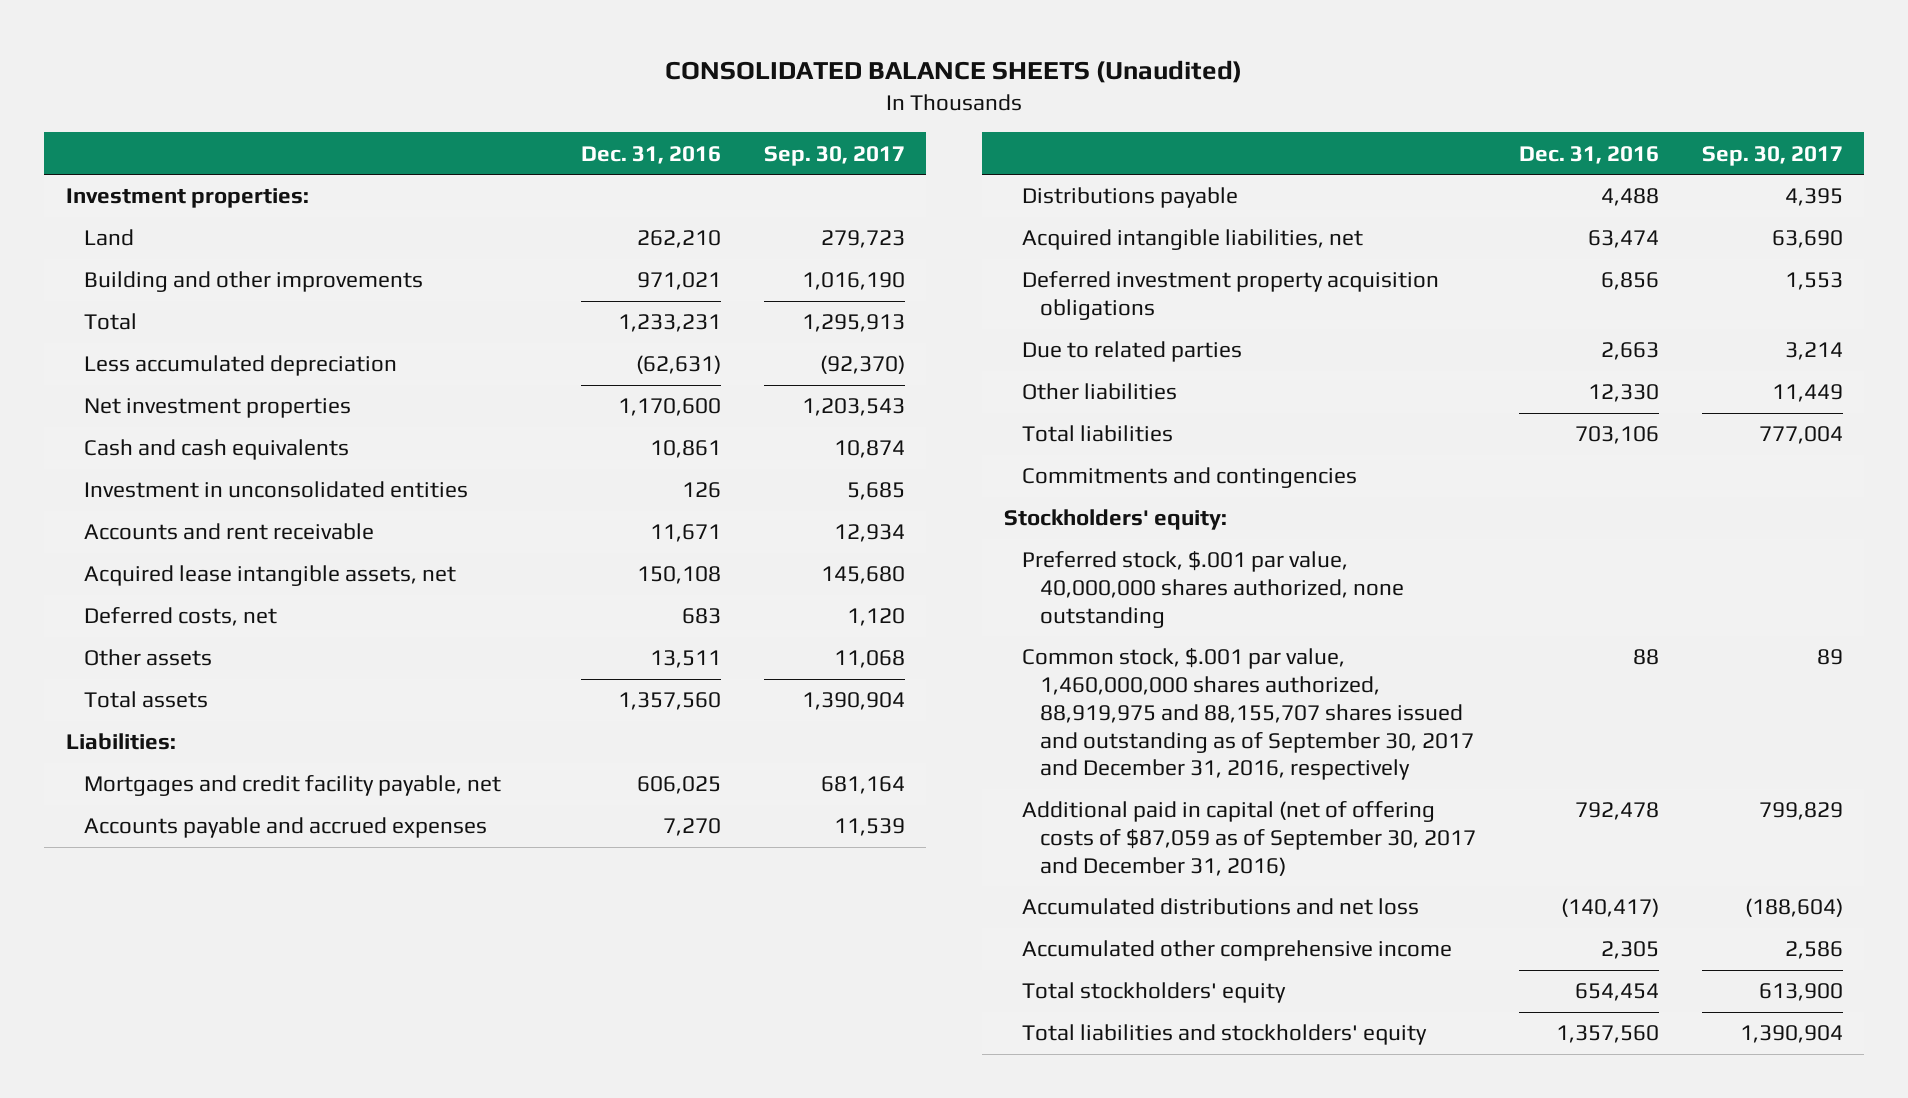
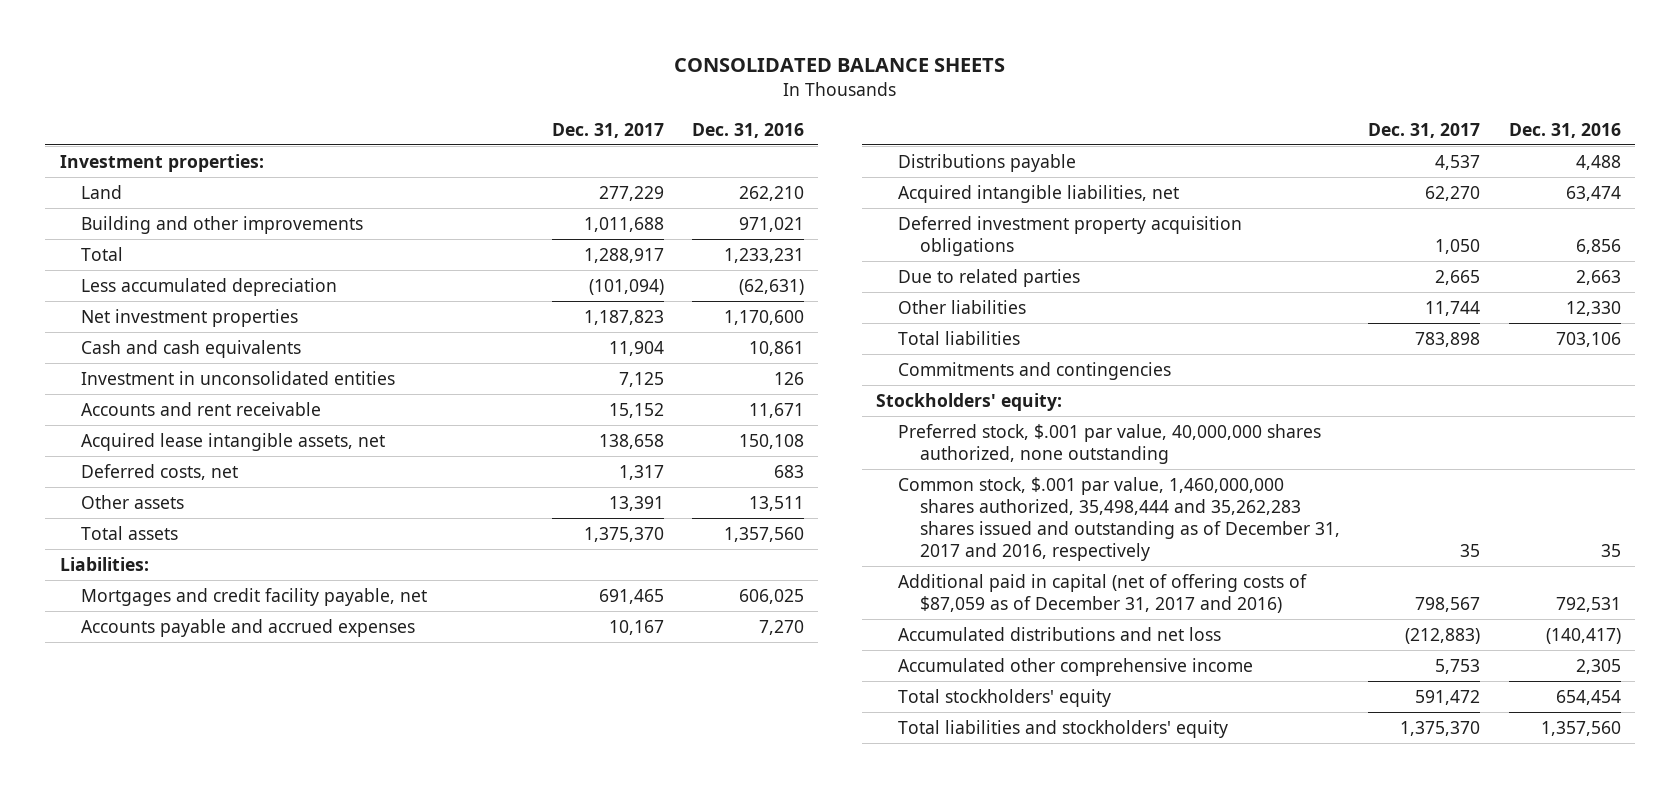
[665,60,1243,84] CONSOLIDATED BALANCE SHEETS (Unaudited) -> [674,58,1006,73] CONSOLIDATED BALANCE SHEETS
[763,145,905,166] Sep. 30, 2017 -> none
none -> [551,122,664,138] Dec. 31, 2017
[1022,648,1475,781] Common stock, $.001 par value, 1,460,000,000 shares authorized, 88,919,975 and 88,155,707 shares issued and outstanding as of September 30, 2017 and December 31, 2016, respectively -> [898,476,1341,561] Common stock, $.001 par value, 1,460,000,000 shares authorized, 35,498,444 and 35,262,283 shares issued and outstanding as of December 31, 2017 and 2016, respectively
[1633,649,1660,666] 88 -> [1600,543,1621,557] 35
[1022,801,1477,876] Additional paid in capital (net of offering costs of $87,059 as of September 30, 2017 and December 31, 2016) -> [898,573,1308,613] Additional paid in capital (net of offering costs of $87,059 as of December 31, 2017 and 2016)
[1575,802,1660,821] 792,478 -> [1555,596,1621,612] 792,531

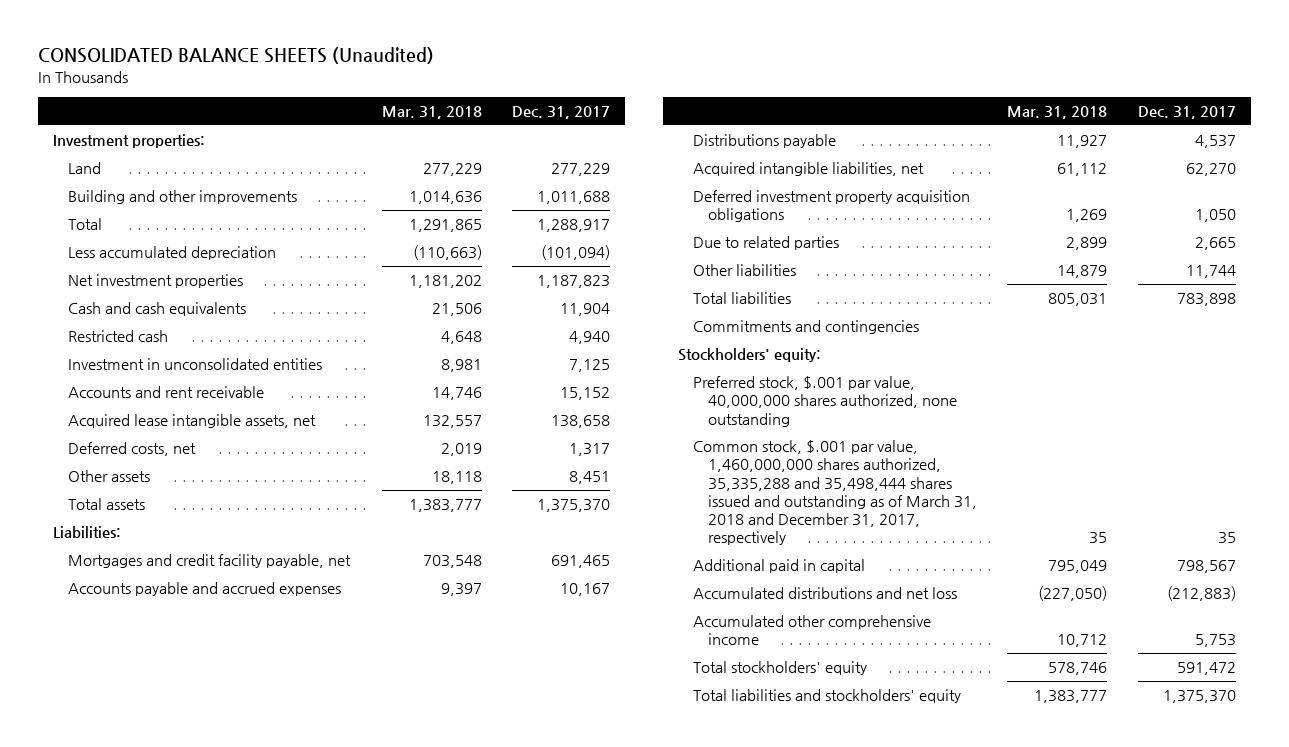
[674,58,1006,73] CONSOLIDATED BALANCE SHEETS -> [37,47,434,65] CONSOLIDATED BALANCE SHEETS (Unaudited)
[692,122,805,138] Dec. 31, 2016 -> none
none -> [382,106,483,120] Mar. 31, 2018
none -> [67,330,168,343] Restricted cash
[608,495,664,511] 13,391 -> [569,471,611,485] 8,451
[898,476,1341,561] Common stock, $.001 par value, 1,460,000,000 shares authorized, 35,498,444 and 35,262,283 shares issued and outstanding as of December 31, 2017 and 2016, respectively -> [693,440,978,546] Common stock, $.001 par value, 1,460,000,000 shares authorized, 35,335,288 and 35,498,444 shares issued and outstanding as of March 31, 2018 and December 31, 2017, respectively
[898,573,1308,613] Additional paid in capital (net of offering costs of $87,059 as of December 31, 2017 and 2016) -> [693,559,866,574] Additional paid in capital

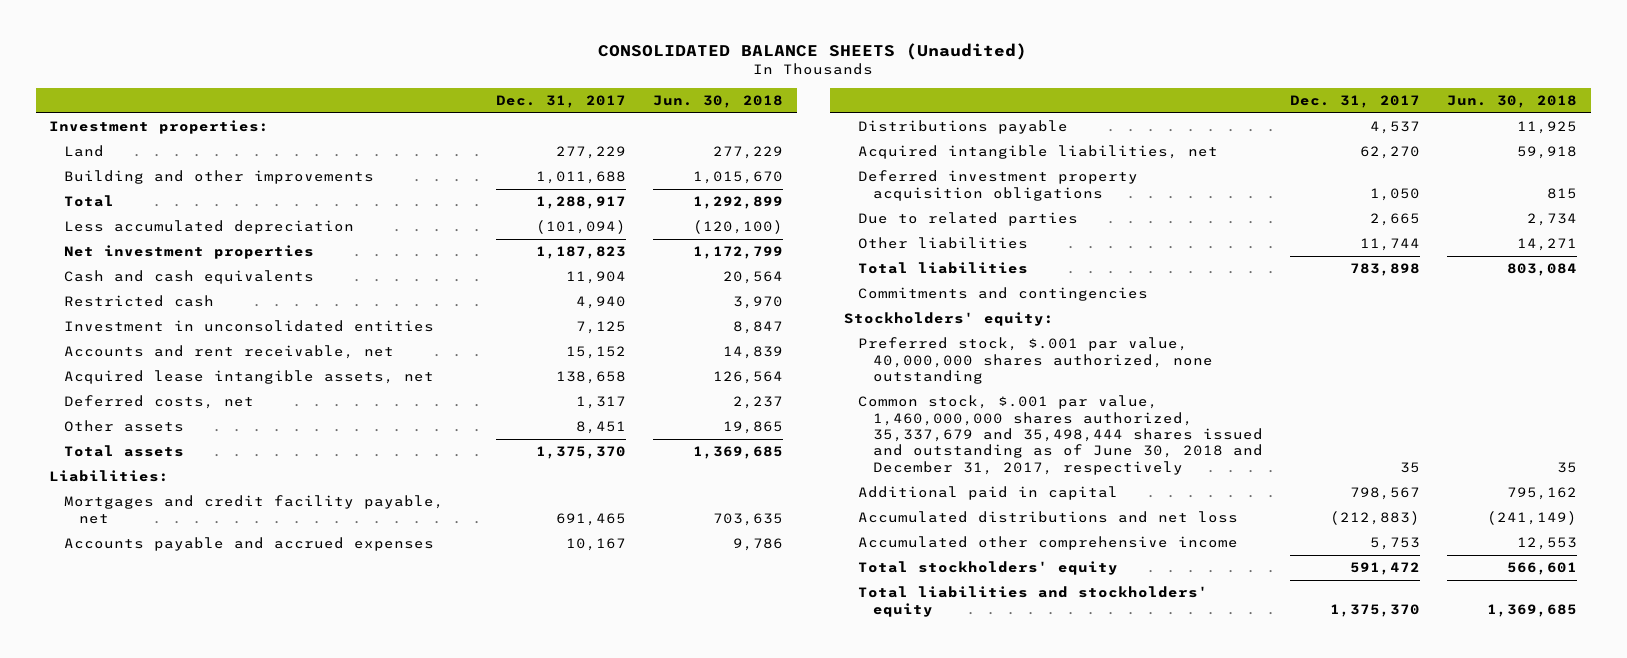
[382,106,483,120] Mar. 31, 2018 -> none
none -> [653,94,784,108] Jun. 30, 2018
[67,386,264,399] Accounts and rent receivable -> [63,345,394,360] Accounts and rent receivable, net
[693,440,978,546] Common stock, $.001 par value, 1,460,000,000 shares authorized, 35,335,288 and 35,498,444 shares issued and outstanding as of March 31, 2018 and December 31, 2017, respectively -> [858,395,1263,475] Common stock, $.001 par value, 1,460,000,000 shares authorized, 35,337,679 and 35,498,444 shares issued and outstanding as of June 30, 2018 and December 31, 2017, respectively

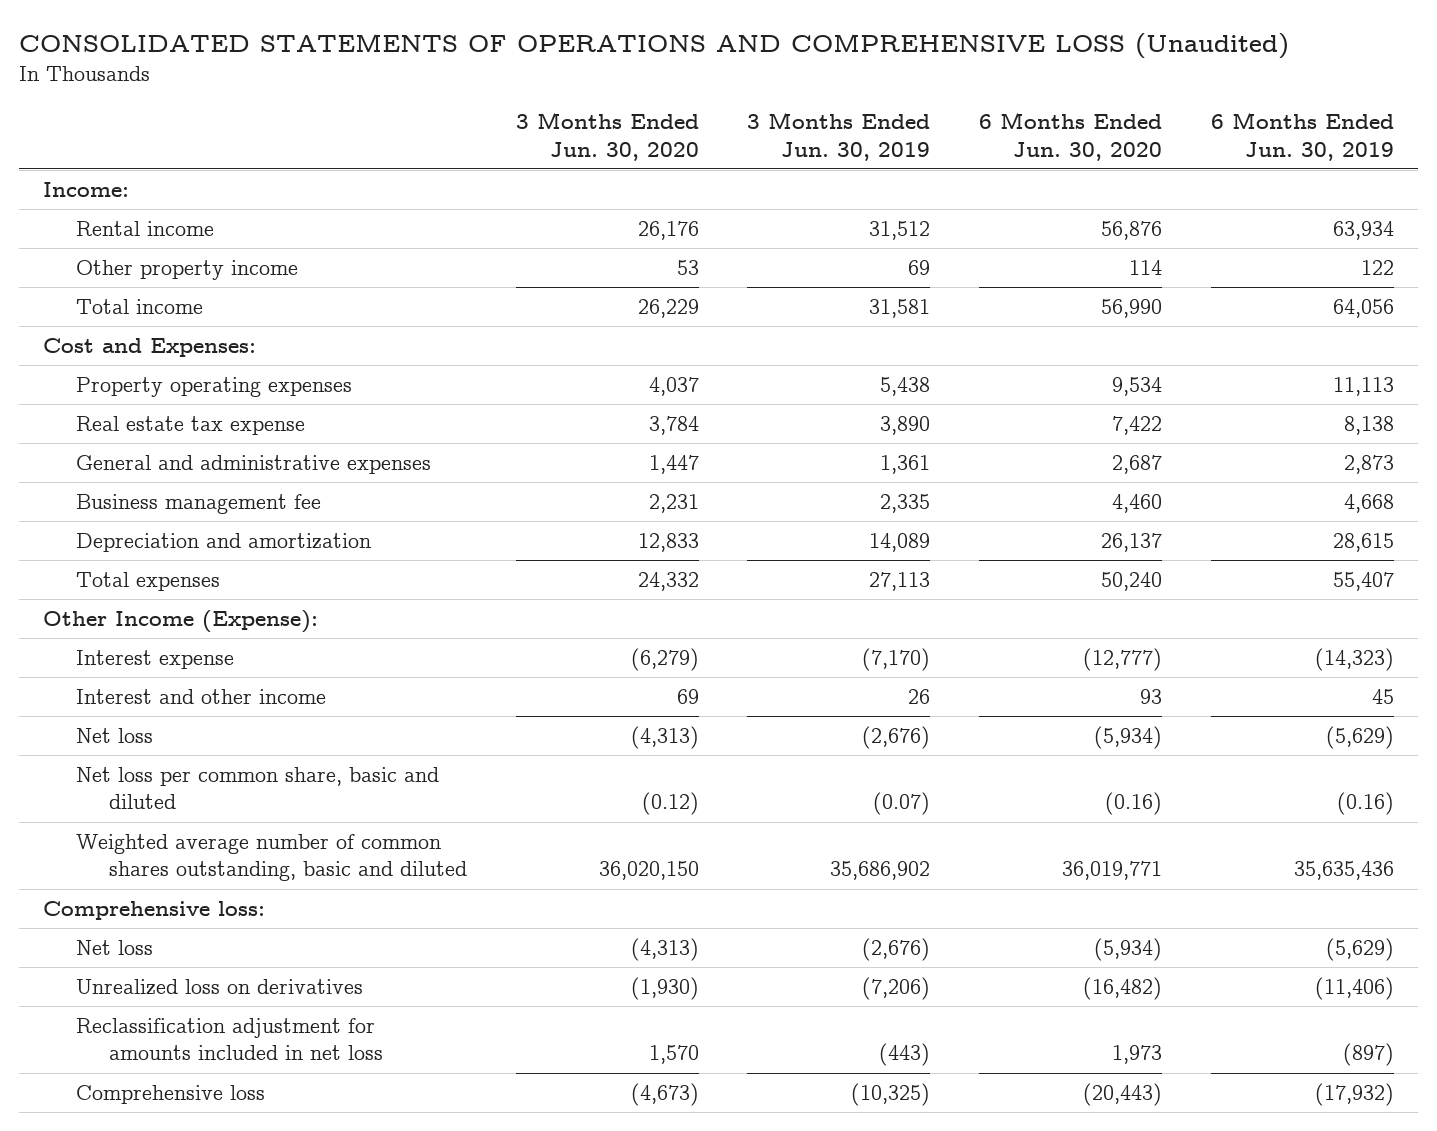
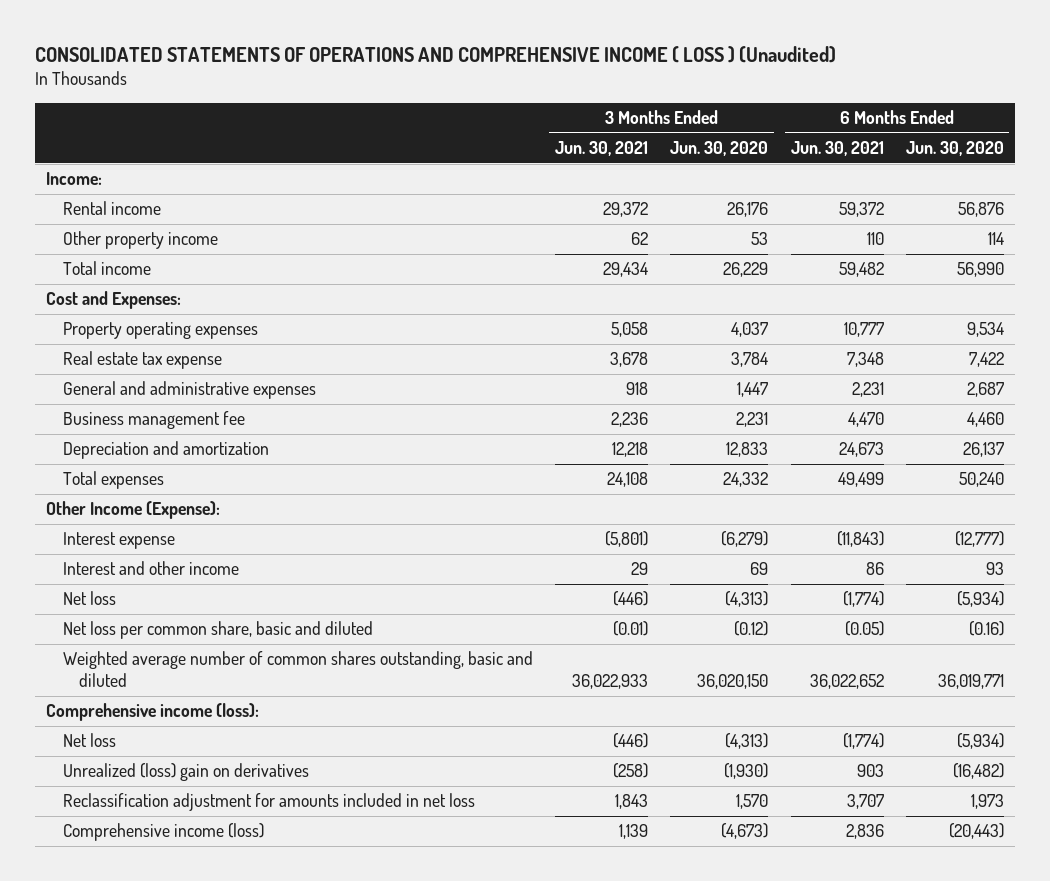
[18,33,1289,60] CONSOLIDATED STATEMENTS OF OPERATIONS AND COMPREHENSIVE LOSS (Unaudited) -> [35,45,837,63] CONSOLIDATED STATEMENTS OF OPERATIONS AND COMPREHENSIVE INCOME ( LOSS ) (Unaudited)
[747,112,931,161] 3 Months Ended Jun. 30, 2019 -> none
[1211,112,1395,161] 6 Months Ended Jun. 30, 2019 -> none
none -> [554,140,648,156] Jun. 30, 2021
none -> [790,140,884,156] Jun. 30, 2021
[43,901,266,921] Comprehensive loss: -> [46,703,260,722] Comprehensive income (loss):
[75,979,363,996] Unrealized loss on derivatives -> [62,763,309,782] Unrealized (loss) gain on derivatives
[75,1085,265,1105] Comprehensive loss -> [62,823,264,842] Comprehensive income (loss)

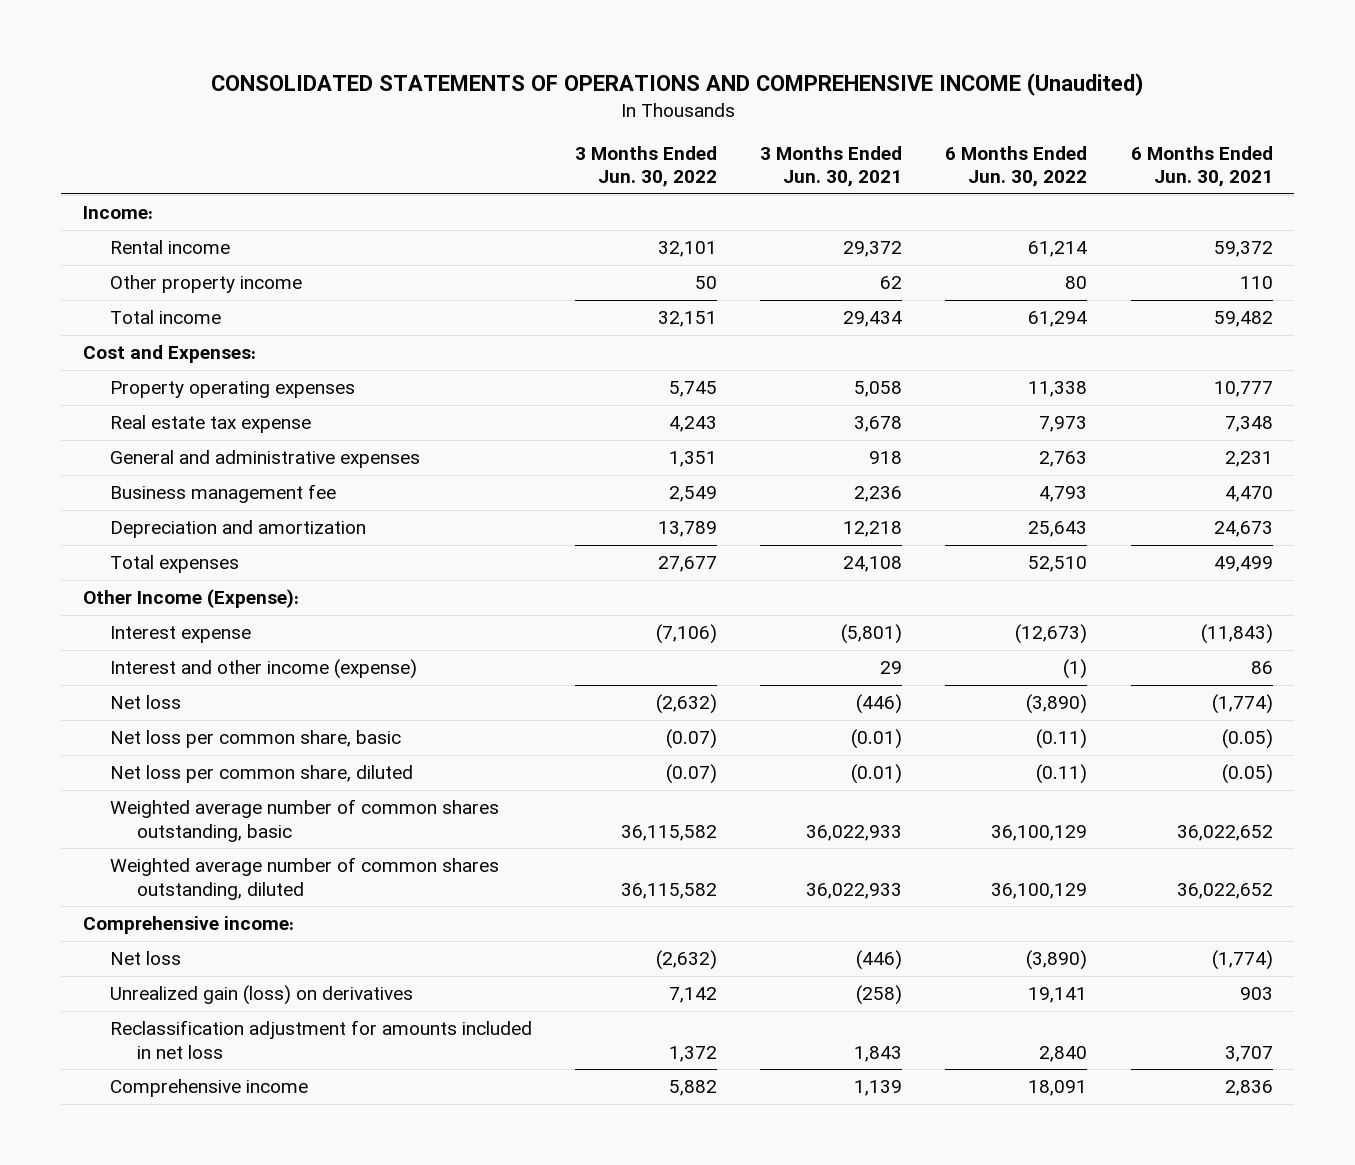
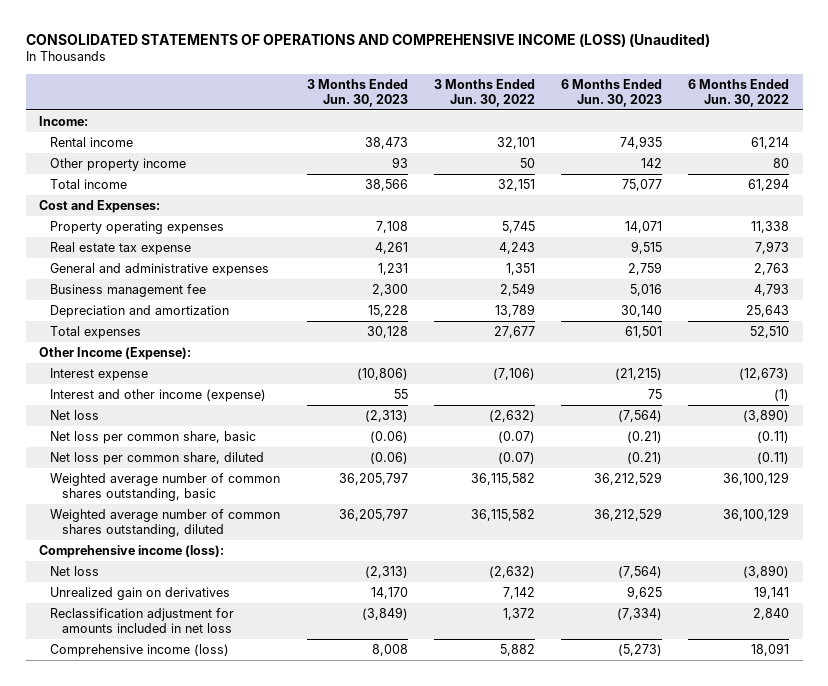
[210,72,1144,96] CONSOLIDATED STATEMENTS OF OPERATIONS AND COMPREHENSIVE INCOME (Unaudited) -> [25,32,710,47] CONSOLIDATED STATEMENTS OF OPERATIONS AND COMPREHENSIVE INCOME (LOSS) (Unaudited)
[760,145,903,188] 3 Months Ended Jun. 30, 2021 -> none
[1130,145,1273,188] 6 Months Ended Jun. 30, 2021 -> none
none -> [306,78,408,107] 3 Months Ended Jun. 30, 2023
none -> [561,78,663,107] 6 Months Ended Jun. 30, 2023
[82,916,294,935] Comprehensive income: -> [38,545,224,559] Comprehensive income (loss):
[109,985,413,1006] Unrealized gain (loss) on derivatives -> [50,587,231,601] Unrealized gain on derivatives
[109,1079,308,1098] Comprehensive income -> [50,644,230,658] Comprehensive income (loss)

